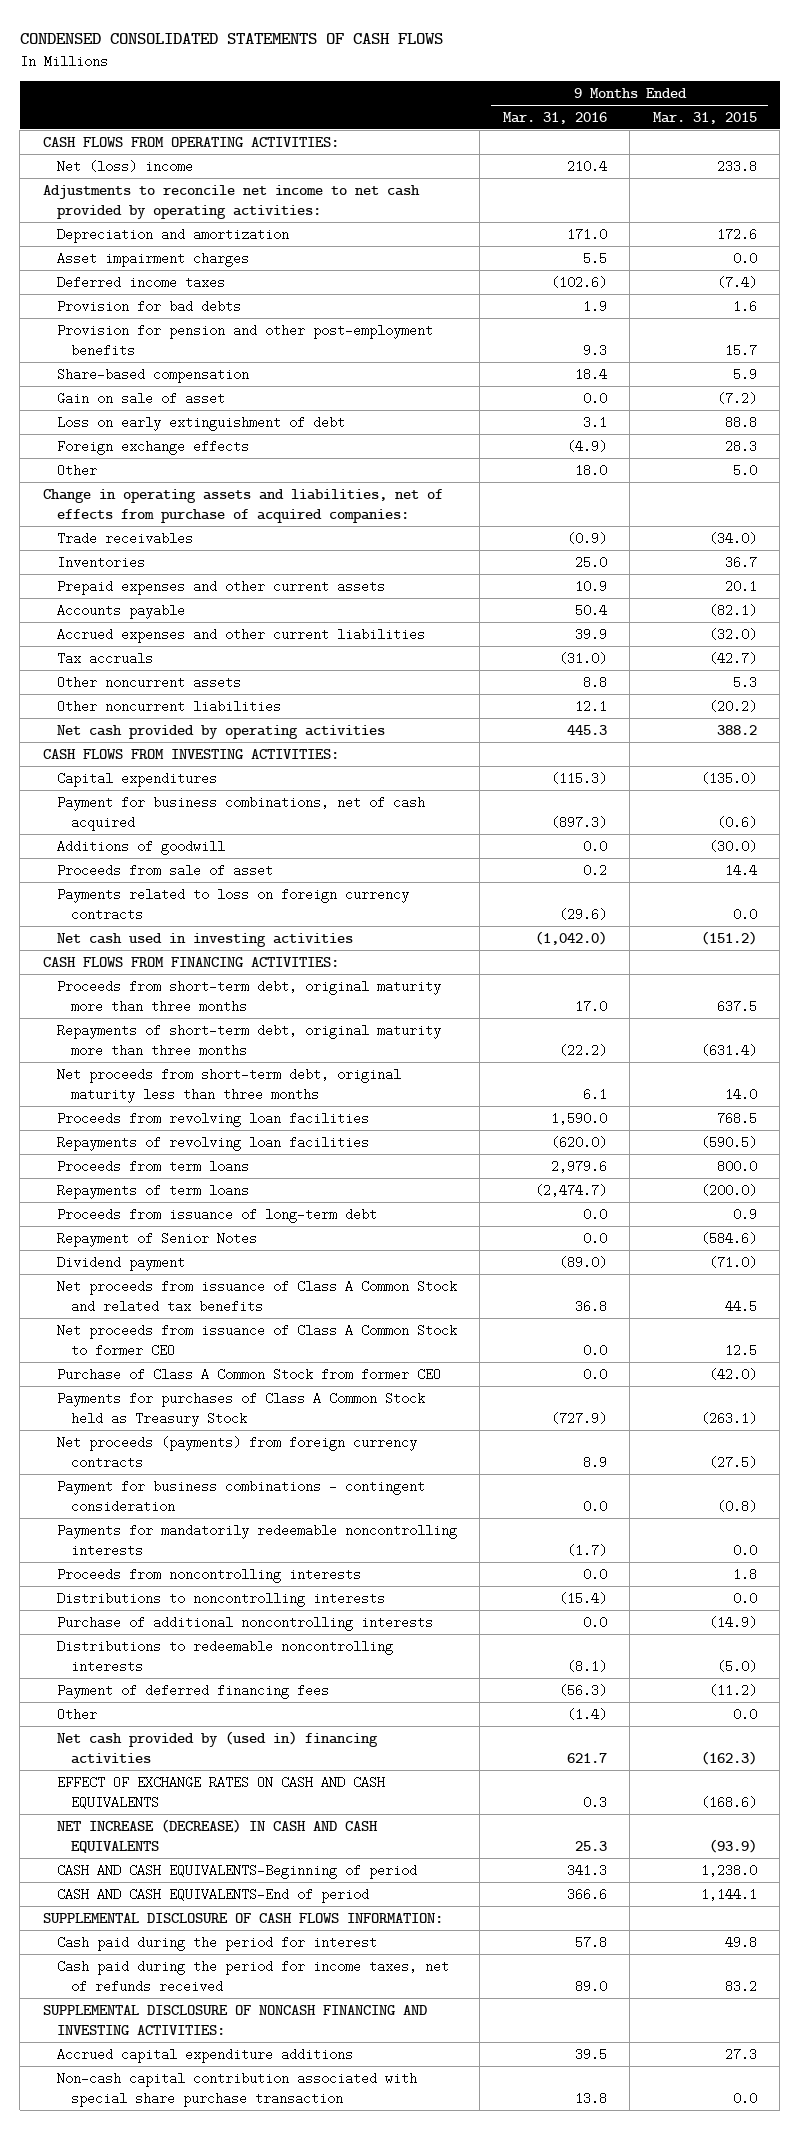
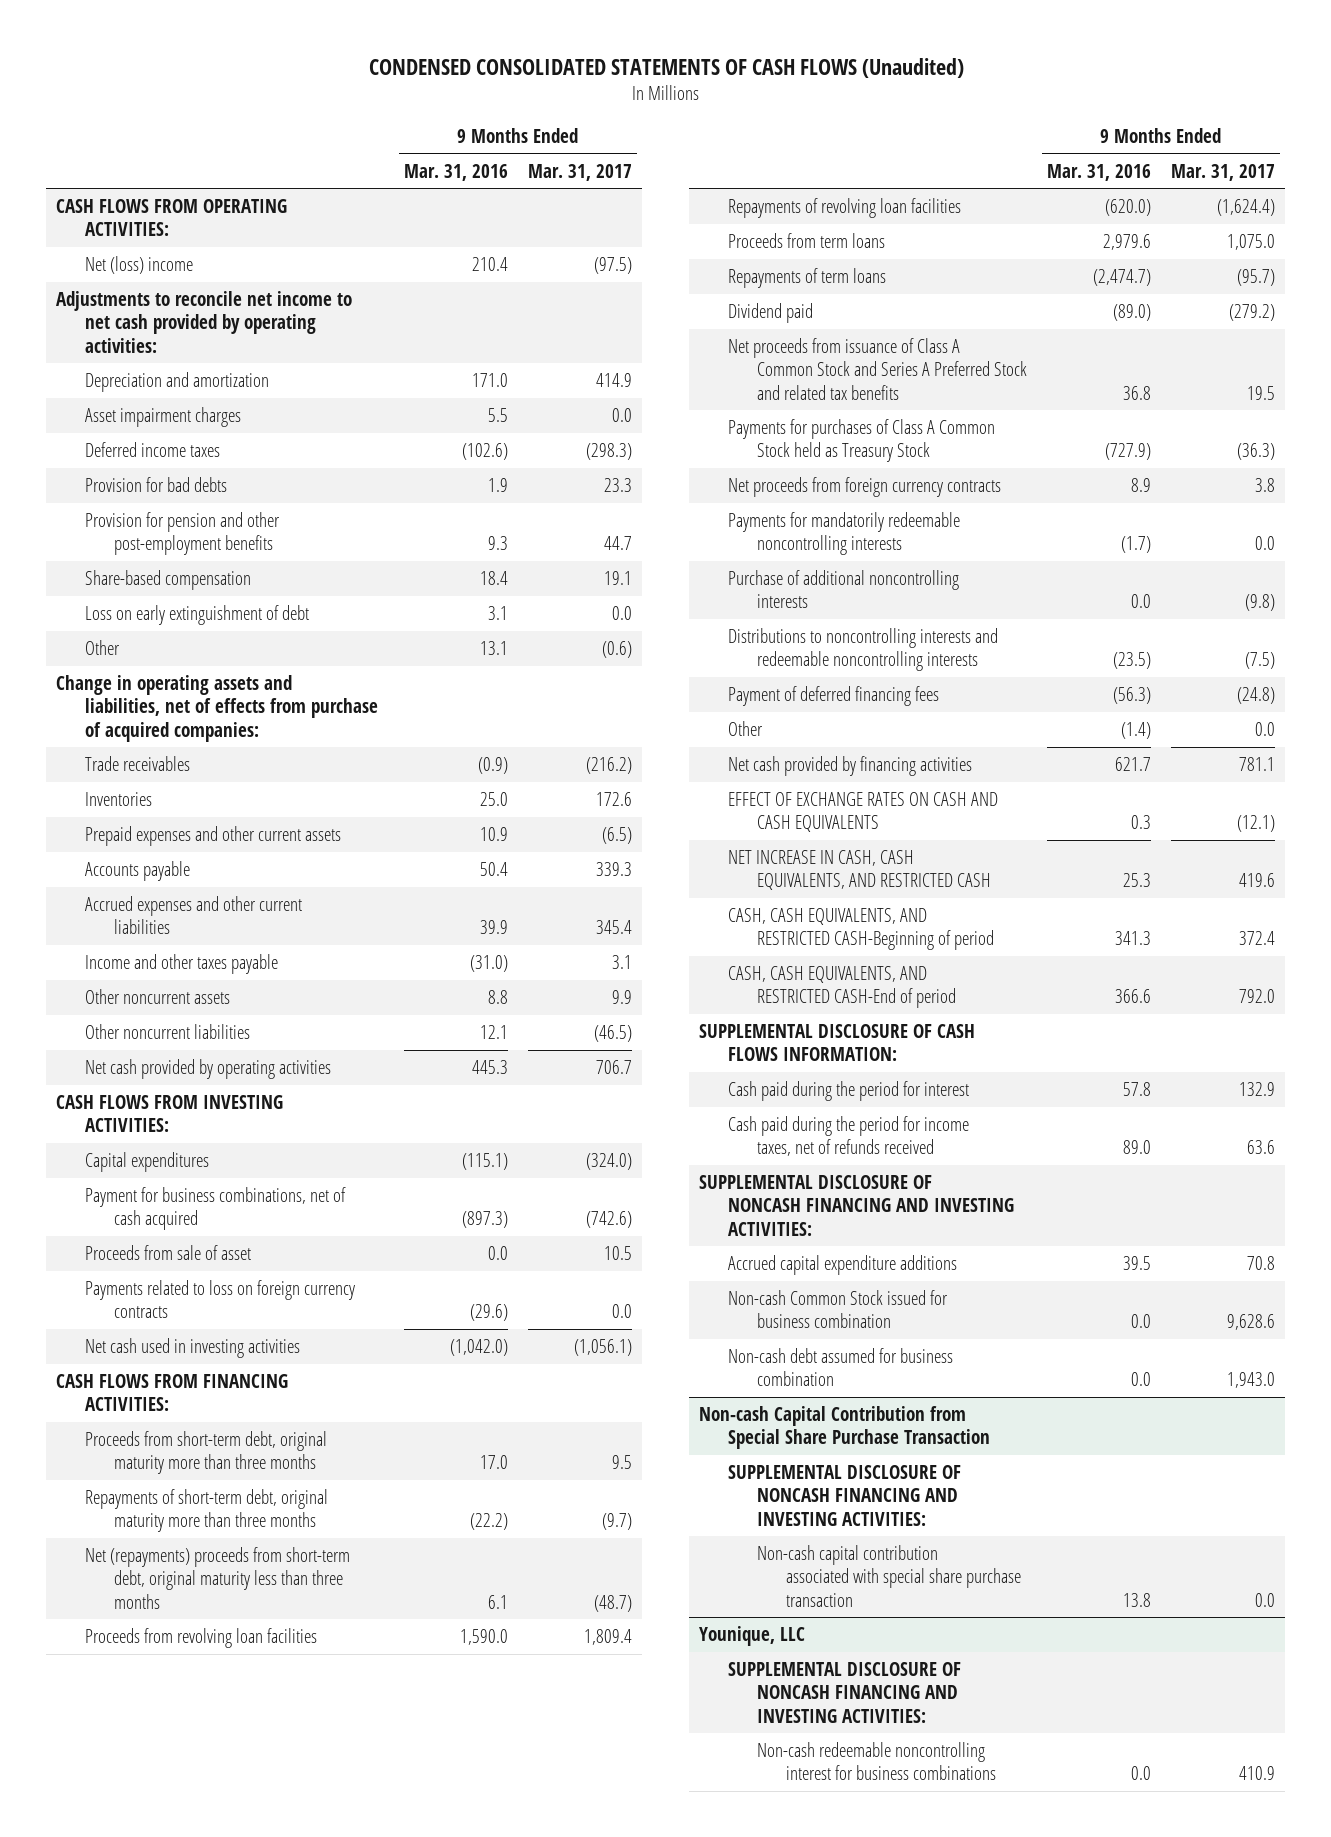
[19,33,443,45] CONDENSED CONSOLIDATED STATEMENTS OF CASH FLOWS -> [368,57,964,78] CONDENSED CONSOLIDATED STATEMENTS OF CASH FLOWS (Unaudited)
[652,111,757,124] Mar. 31, 2015 -> none
none -> [528,163,633,181] Mar. 31, 2017
[56,391,225,405] Gain on sale of asset -> none
[56,439,249,455] Foreign exchange effects -> none
[574,463,607,477] 18.0 -> [480,641,509,656] 13.1
[56,651,153,665] Tax accruals -> [84,954,278,975] Income and other taxes payable
[550,771,607,785] (115.3) -> [462,1153,509,1171] (115.1)
[56,839,225,855] Additions of goodwill -> none
[582,863,607,877] 0.2 -> [488,1246,509,1261] 0.0
[56,1067,401,1103] Net proceeds from short-term debt, original maturity less than three months -> [84,1547,350,1609] Net (repayments) proceeds from short-term debt, original maturity less than three months
[56,1207,377,1223] Proceeds from issuance of long-term debt -> none
[56,1231,257,1247] Repayment of Senior Notes -> none
[56,1323,457,1357] Net proceeds from issuance of Class A Common Stock to former CEO -> none
[56,1367,441,1381] Purchase of Class A Common Stock from former CEO -> none
[56,1255,185,1271] Dividend payment -> [728,303,814,324] Dividend paid
[56,1279,457,1313] Net proceeds from issuance of Class A Common Stock and related tax benefits -> [728,338,1028,400] Net proceeds from issuance of Class A Common Stock and Series A Preferred Stock and related tax benefits
[56,1479,425,1513] Payment for business combinations - contingent consideration -> none
[56,1435,417,1469] Net proceeds (payments) from foreign currency contracts -> [728,477,1002,498] Net proceeds from foreign currency contracts
[56,1567,361,1583] Proceeds from noncontrolling interests -> none
[56,1591,385,1607] Distributions to noncontrolling interests -> none
[56,1639,393,1673] Distributions to redeemable noncontrolling interests -> [728,628,999,672] Distributions to noncontrolling interests and redeemable noncontrolling interests
[566,1659,607,1673] (8.1) -> [1113,652,1152,670] (23.5)
[56,1730,378,1764] Net cash provided by (used in) financing activities -> [728,756,973,777] Net cash provided by financing activities
[56,1818,378,1853] NET INCREASE (DECREASE) IN CASH AND CASH EQUIVALENTS -> [728,850,992,891] NET INCREASE IN CASH, CASH EQUIVALENTS, AND RESTRICTED CASH
[56,1863,417,1879] CASH AND CASH EQUIVALENTS-Beginning of period -> [728,908,995,951] CASH, CASH EQUIVALENTS, AND RESTRICTED CASH-Beginning of period
[56,1887,369,1903] CASH AND CASH EQUIVALENTS-End of period -> [728,966,957,1009] CASH, CASH EQUIVALENTS, AND RESTRICTED CASH-End of period
none -> [728,1290,949,1329] Non-cash Common Stock issued for business combination
none -> [728,1348,954,1387] Non-cash debt assumed for business combination
none -> [699,1406,991,1450] Non-cash Capital Contribution from Special Share Purchase Transaction
none -> [728,1465,962,1526] SUPPLEMENTAL DISCLOSURE OF NONCASH FINANCING AND INVESTING ACTIVITIES:
none -> [699,1626,806,1647] Younique, LLC
none -> [728,1662,962,1723] SUPPLEMENTAL DISCLOSURE OF NONCASH FINANCING AND INVESTING ACTIVITIES:
none -> [757,1742,997,1781] Non-cash redeemable noncontrolling interest for business combinations

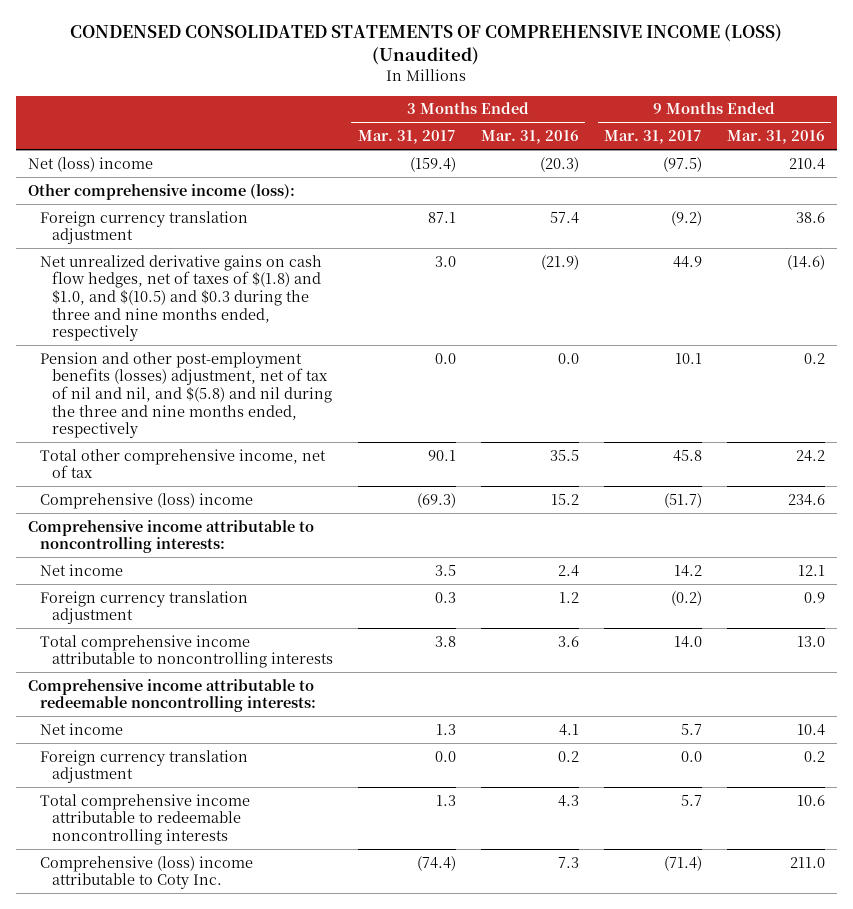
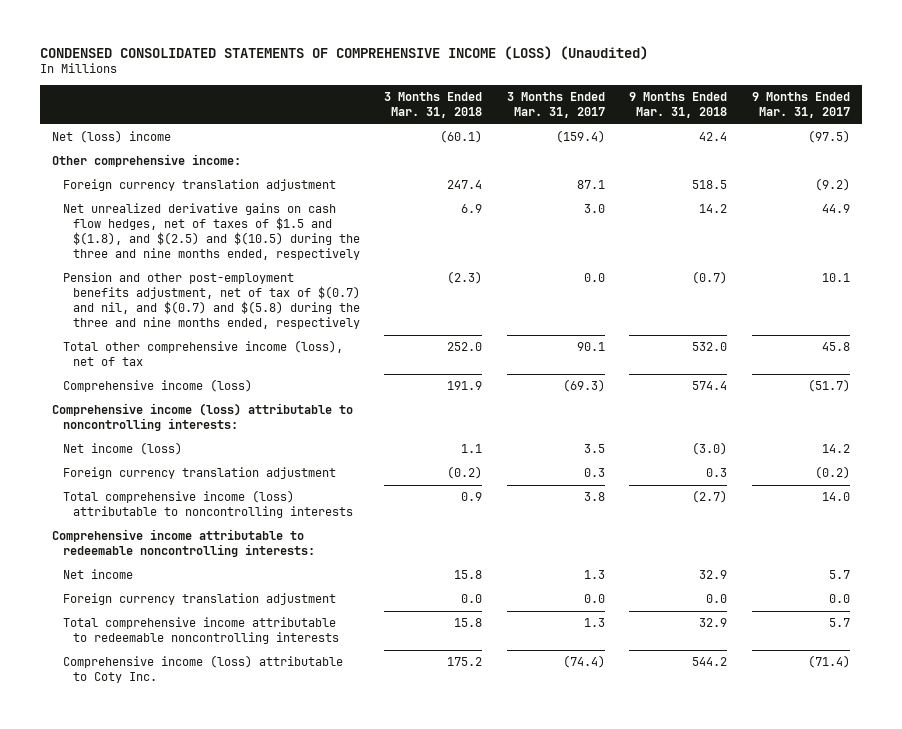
[480,130,579,145] Mar. 31, 2016 -> none
[726,130,825,145] Mar. 31, 2016 -> none
none -> [384,92,483,119] 3 Months Ended Mar. 31, 2018
none -> [629,92,728,119] 9 Months Ended Mar. 31, 2018
[28,183,296,200] Other comprehensive income (loss): -> [52,154,242,168] Other comprehensive income:
[39,254,322,342] Net unrealized derivative gains on cash flow hedges, net of taxes of $(1.8) and $1.0, and $(10.5) and $0.3 during the three and nine months ended, respectively -> [62,203,360,261] Net unrealized derivative gains on cash flow hedges, net of taxes of $1.5 and $(1.8), and $(2.5) and $(10.5) during the three and nine months ended, respectively
[39,351,332,439] Pension and other post-employment benefits (losses) adjustment, net of tax of nil and nil, and $(5.8) and nil during the three and nine months ended, respectively -> [62,272,360,330] Pension and other post-employment benefits adjustment, net of tax of $(0.7) and nil, and $(0.7) and $(5.8) during the three and nine months ended, respectively
[39,448,326,479] Total other comprehensive income, net of tax -> [62,340,343,367] Total other comprehensive income (loss), net of tax
[39,492,253,509] Comprehensive (loss) income -> [62,379,252,393] Comprehensive income (loss)
[28,519,315,554] Comprehensive income attributable to noncontrolling interests: -> [52,403,354,432] Comprehensive income (loss) attributable to noncontrolling interests:
[39,563,123,576] Net income -> [62,442,182,456] Net income (loss)
[39,634,333,669] Total comprehensive income attributable to noncontrolling interests -> [62,490,353,519] Total comprehensive income (loss) attributable to noncontrolling interests
[39,855,253,890] Comprehensive (loss) income attributable to Coty Inc. -> [62,655,343,684] Comprehensive income (loss) attributable to Coty Inc.

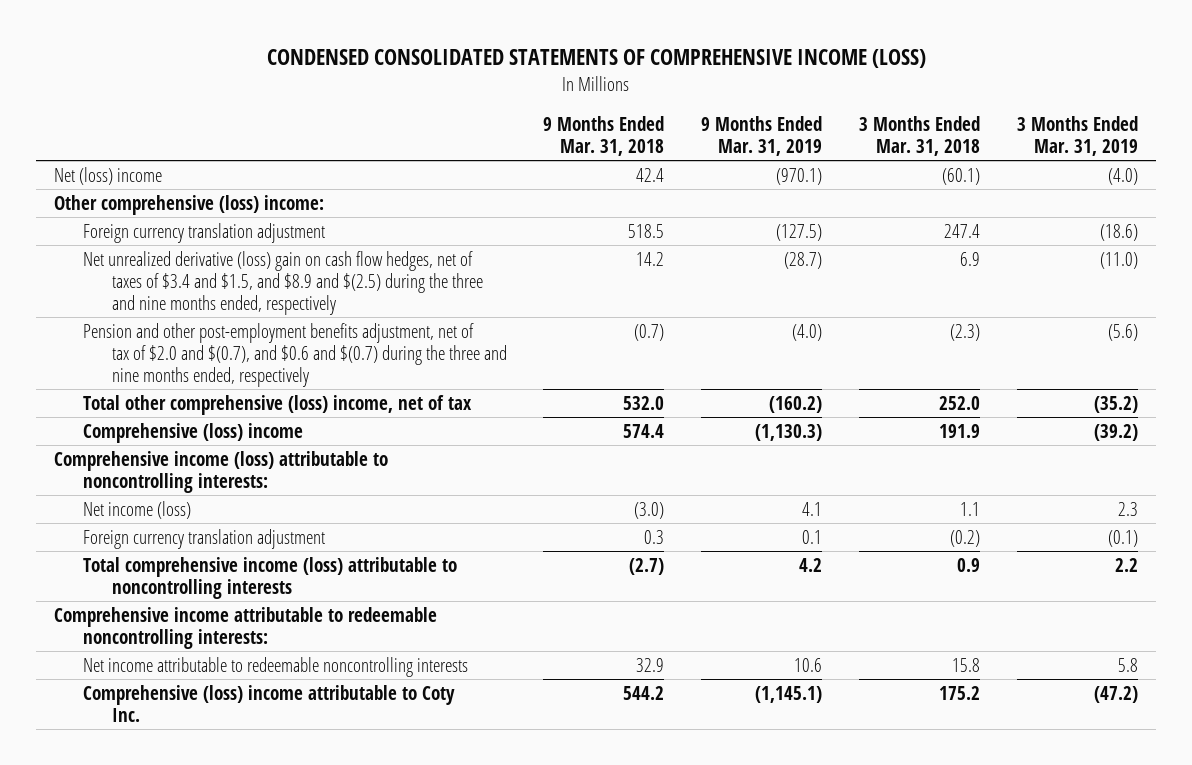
[39,45,648,60] CONDENSED CONSOLIDATED STATEMENTS OF COMPREHENSIVE INCOME (LOSS) (Unaudited) -> [266,49,926,69] CONDENSED CONSOLIDATED STATEMENTS OF COMPREHENSIVE INCOME (LOSS)
[506,92,605,119] 3 Months Ended Mar. 31, 2017 -> none
[751,92,850,119] 9 Months Ended Mar. 31, 2017 -> none
none -> [701,115,823,157] 9 Months Ended Mar. 31, 2019
none -> [1016,115,1138,157] 3 Months Ended Mar. 31, 2019
[52,154,242,168] Other comprehensive income: -> [54,194,325,215] Other comprehensive (loss) income:
[62,203,360,261] Net unrealized derivative gains on cash flow hedges, net of taxes of $1.5 and $(1.8), and $(2.5) and $(10.5) during the three and nine months ended, respectively -> [82,250,483,316] Net unrealized derivative (loss) gain on cash flow hedges, net of taxes of $3.4 and $1.5, and $8.9 and $(2.5) during the three and nine months ended, respectively
[62,272,360,330] Pension and other post-employment benefits adjustment, net of tax of $(0.7) and nil, and $(0.7) and $(5.8) during the three and nine months ended, respectively -> [82,322,507,388] Pension and other post-employment benefits adjustment, net of tax of $2.0 and $(0.7), and $0.6 and $(0.7) during the three and nine months ended, respectively
[62,340,343,367] Total other comprehensive income (loss), net of tax -> [82,394,472,415] Total other comprehensive (loss) income, net of tax
[62,379,252,393] Comprehensive income (loss) -> [82,422,303,443] Comprehensive (loss) income
[62,593,336,606] Foreign currency translation adjustment -> none
[62,617,339,645] Total comprehensive income attributable to redeemable noncontrolling interests -> none
[62,569,133,580] Net income -> [82,656,468,677] Net income attributable to redeemable noncontrolling interests
[62,655,343,684] Comprehensive income (loss) attributable to Coty Inc. -> [82,684,455,722] Comprehensive (loss) income attributable to Coty Inc.

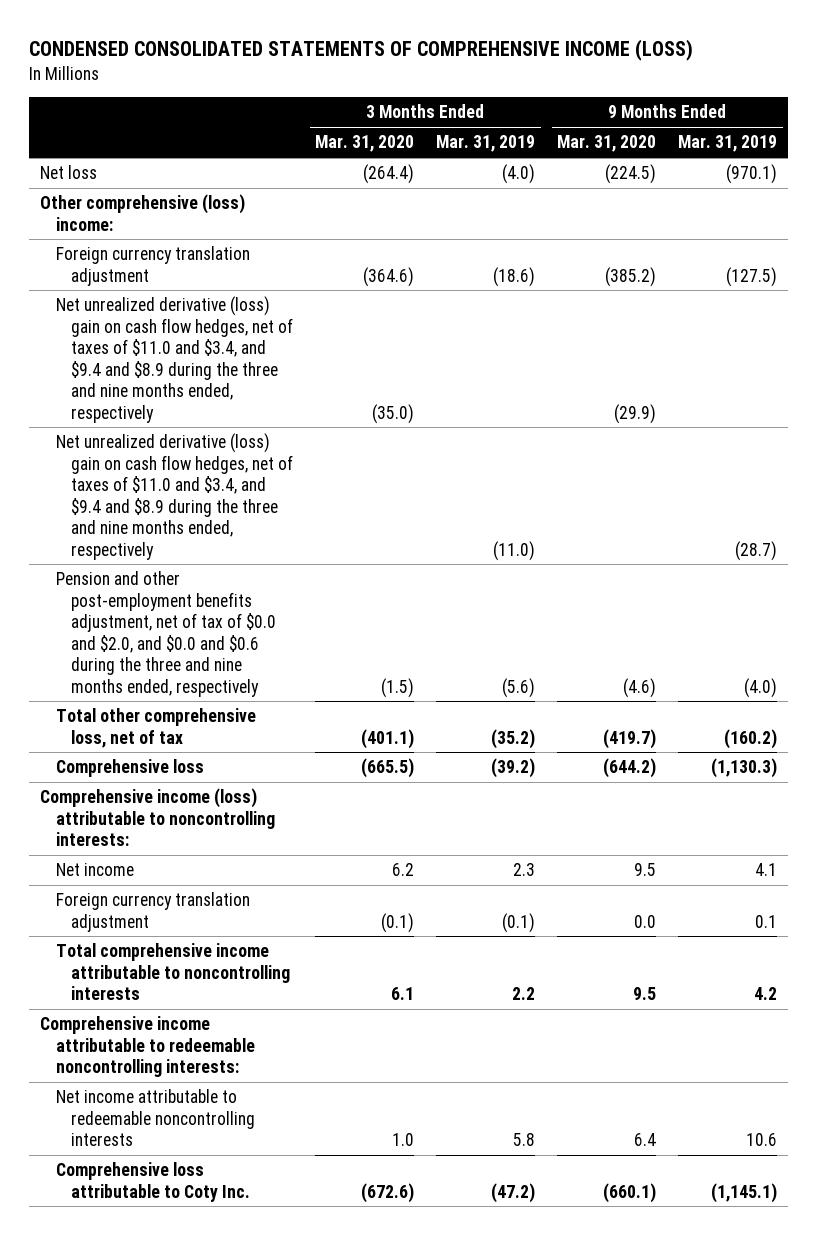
[543,115,665,157] 9 Months Ended Mar. 31, 2018 -> none
[859,115,981,157] 3 Months Ended Mar. 31, 2018 -> none
none -> [315,135,415,153] Mar. 31, 2020
none -> [557,135,657,153] Mar. 31, 2020
[54,166,163,185] Net (loss) income -> [40,165,98,180] Net loss
none -> [55,296,294,423] Net unrealized derivative (loss) gain on cash flow hedges, net of taxes of $11.0 and $3.4, and $9.4 and $8.9 during the three and nine months ended, respectively
[82,250,483,316] Net unrealized derivative (loss) gain on cash flow hedges, net of taxes of $3.4 and $1.5, and $8.9 and $(2.5) during the three and nine months ended, respectively -> [55,433,294,560] Net unrealized derivative (loss) gain on cash flow hedges, net of taxes of $11.0 and $3.4, and $9.4 and $8.9 during the three and nine months ended, respectively
[82,322,507,388] Pension and other post-employment benefits adjustment, net of tax of $2.0 and $(0.7), and $0.6 and $(0.7) during the three and nine months ended, respectively -> [55,571,277,697] Pension and other post-employment benefits adjustment, net of tax of $0.0 and $2.0, and $0.0 and $0.6 during the three and nine months ended, respectively
[82,394,472,415] Total other comprehensive (loss) income, net of tax -> [55,708,256,748] Total other comprehensive loss, net of tax
[82,422,303,443] Comprehensive (loss) income -> [55,759,204,778] Comprehensive loss
[82,500,191,519] Net income (loss) -> [55,863,134,877] Net income
[82,556,457,599] Total comprehensive income (loss) attributable to noncontrolling interests -> [55,943,291,1001] Total comprehensive income attributable to noncontrolling interests
[82,684,455,722] Comprehensive (loss) income attributable to Coty Inc. -> [55,1162,251,1202] Comprehensive loss attributable to Coty Inc.

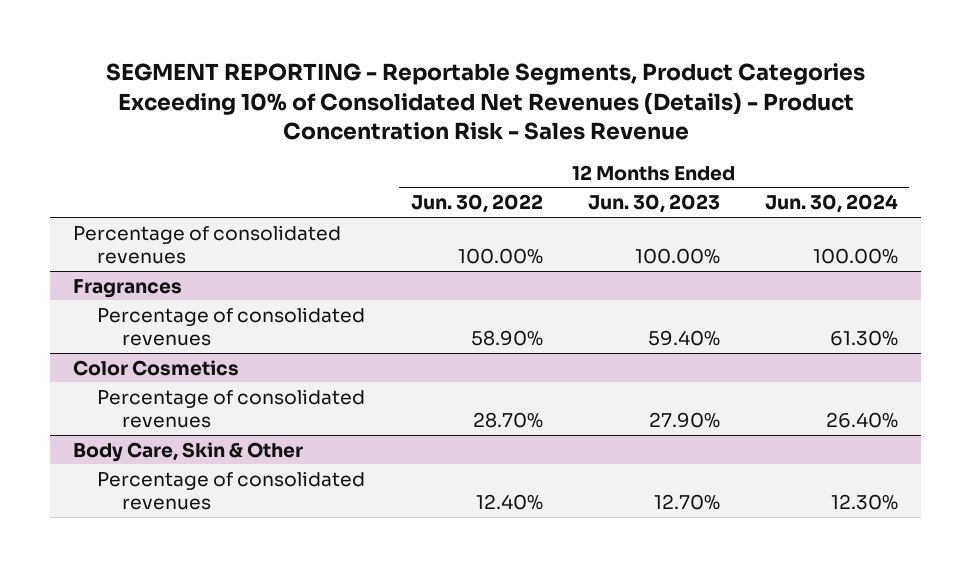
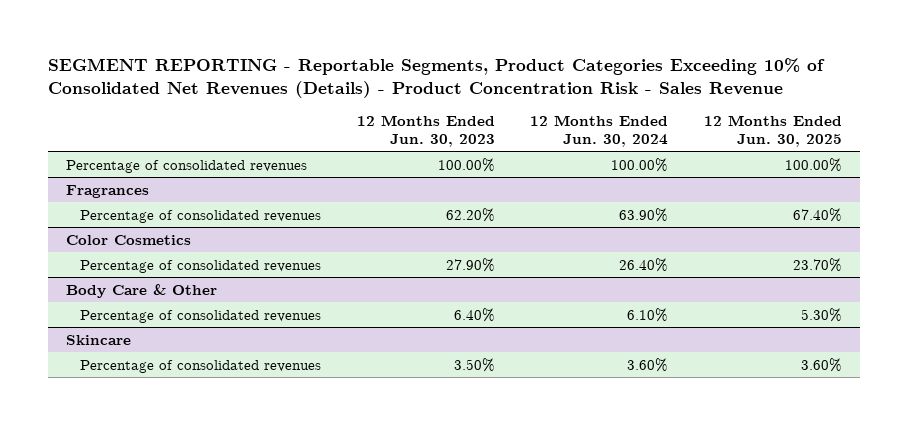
[410,194,543,214] Jun. 30, 2022 -> none
none -> [703,115,842,147] 12 Months Ended Jun. 30, 2025
[647,329,720,346] 59.40% -> [445,207,495,222] 62.20%
[829,329,898,346] 61.30% -> [619,207,669,222] 63.90%
[73,441,304,462] Body Care, Skin & Other -> [65,283,217,298] Body Care & Other
[653,493,720,510] 12.70% -> [453,307,495,322] 6.40%
[830,493,898,510] 12.30% -> [627,307,669,322] 6.10%
none -> [65,334,131,345] Skincare
none -> [79,359,321,373] Percentage of consolidated revenues

